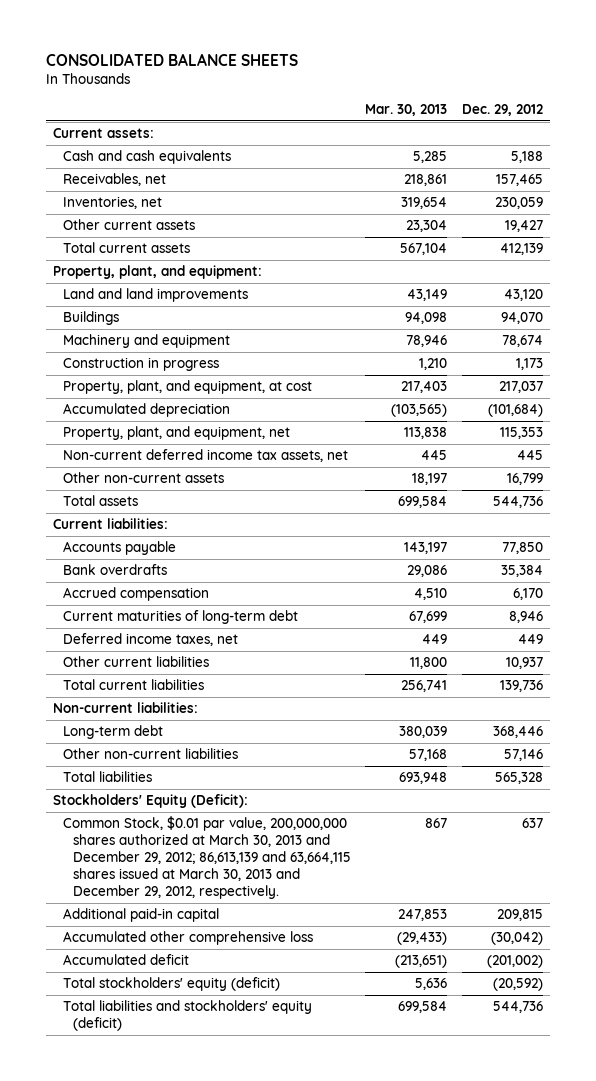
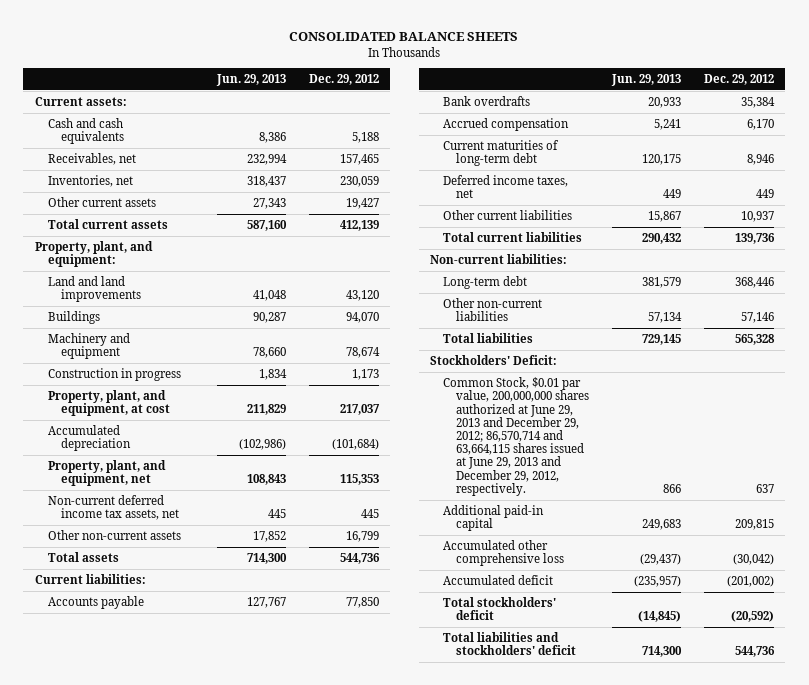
[365,103,448,116] Mar. 30, 2013 -> none
none -> [215,73,286,86] Jun. 29, 2013
[52,794,248,809] Stockholders' Equity (Deficit): -> [429,355,557,366] Stockholders' Deficit:
[62,816,351,900] Common Stock, $0.01 par value, 200,000,000 shares authorized at March 30, 2013 and December 29, 2012; 86,613,139 and 63,664,115 shares issued at March 30, 2013 and December 29, 2012, respectively. -> [443,377,590,496] Common Stock, $0.01 par value, 200,000,000 shares authorized at June 29, 2013 and December 29, 2012; 86,570,714 and 63,664,115 shares issued at June 29, 2013 and December 29, 2012, respectively.
[62,977,280,992] Total stockholders' equity (deficit) -> [443,597,557,621] Total stockholders' deficit
[62,1000,312,1032] Total liabilities and stockholders' equity (deficit) -> [443,632,577,656] Total liabilities and stockholders' deficit

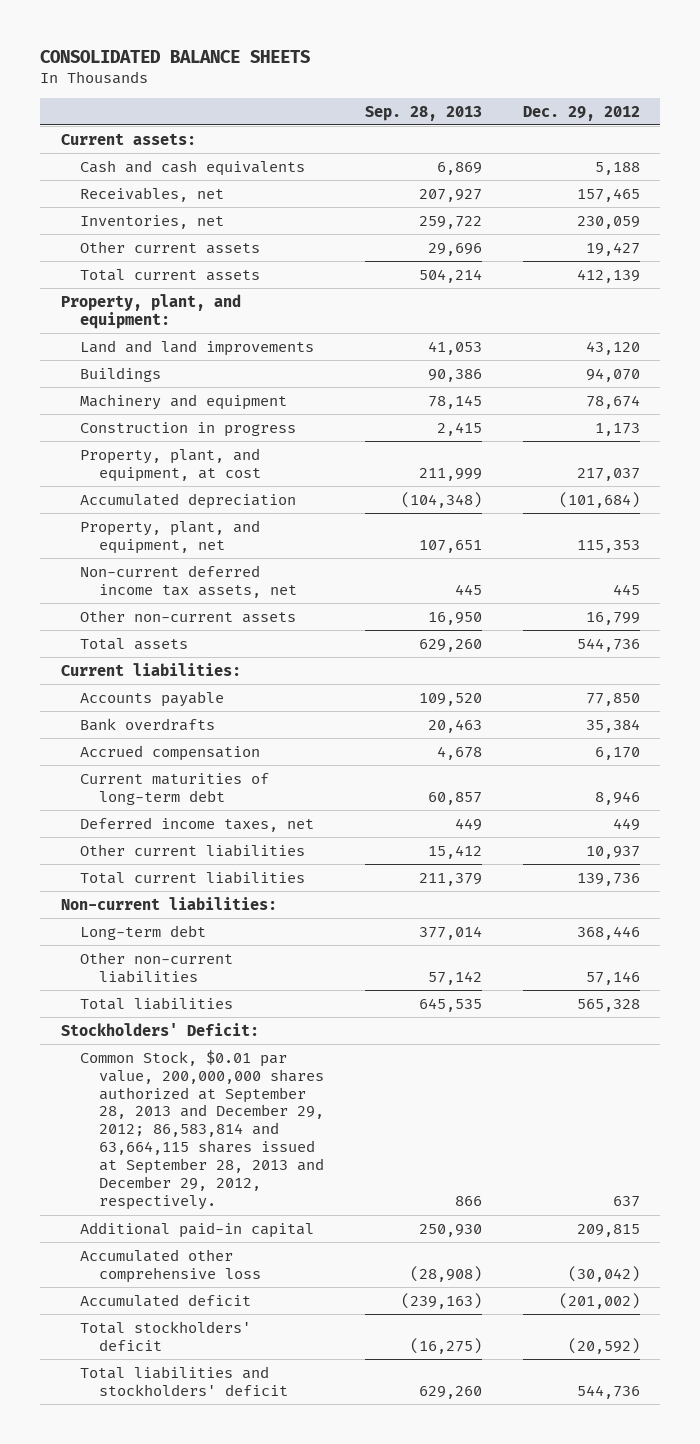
[215,73,286,86] Jun. 29, 2013 -> none
none -> [364,105,482,121] Sep. 28, 2013
[443,377,590,496] Common Stock, $0.01 par value, 200,000,000 shares authorized at June 29, 2013 and December 29, 2012; 86,570,714 and 63,664,115 shares issued at June 29, 2013 and December 29, 2012, respectively. -> [79,1049,325,1211] Common Stock, $0.01 par value, 200,000,000 shares authorized at September 28, 2013 and December 29, 2012; 86,583,814 and 63,664,115 shares issued at September 28, 2013 and December 29, 2012, respectively.

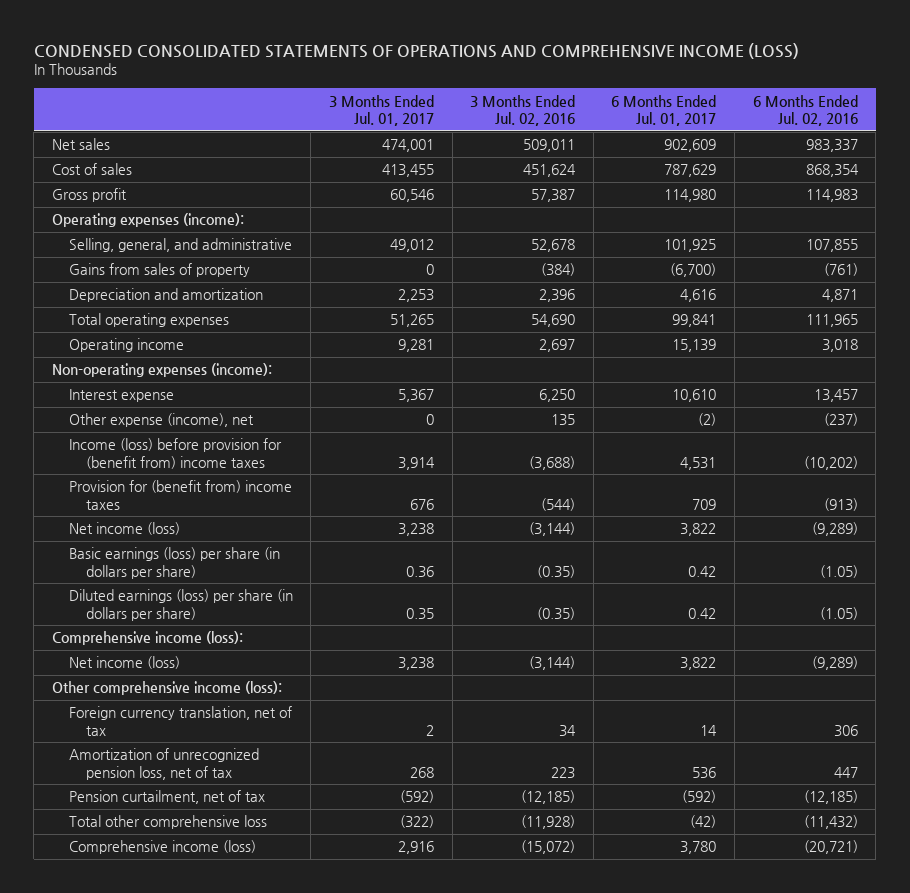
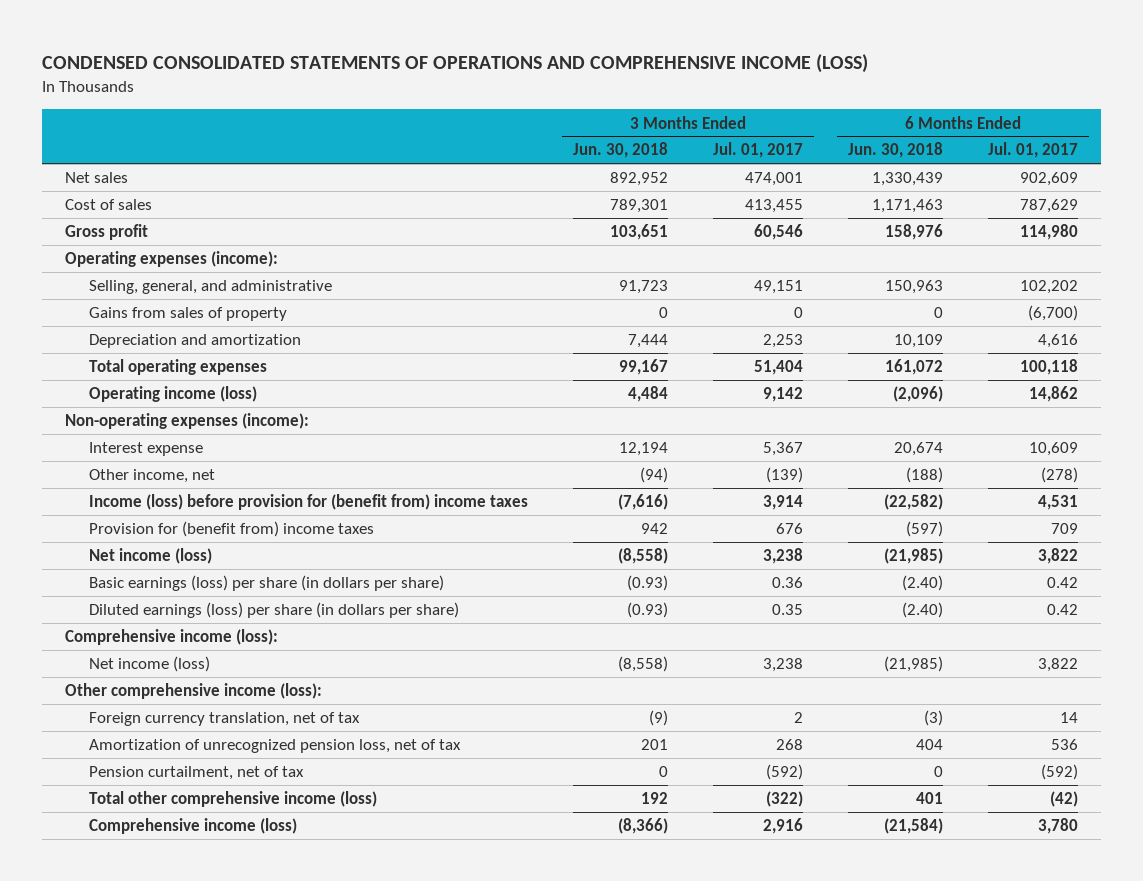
[470,94,576,127] 3 Months Ended Jul. 02, 2016 -> none
[752,94,858,127] 6 Months Ended Jul. 02, 2016 -> none
none -> [573,142,669,159] Jun. 30, 2018
none -> [848,142,944,159] Jun. 30, 2018
[389,239,434,253] 49,012 -> [754,280,804,295] 49,151
[664,239,717,253] 101,925 -> [1020,280,1079,295] 102,202
[389,314,434,328] 51,265 -> [754,360,804,376] 51,404
[672,314,717,328] 99,841 -> [1020,359,1079,376] 100,118
[68,338,184,353] Operating income -> [89,386,258,403] Operating income (loss)
[397,339,434,353] 9,281 -> [763,387,804,403] 9,142
[672,339,717,353] 15,139 -> [1029,386,1079,403] 14,862
[672,389,717,403] 10,610 -> [1029,442,1079,457] 10,609
[68,413,254,428] Other expense (income), net -> [89,469,216,484] Other income, net
[425,414,434,426] 0 -> [766,467,804,484] (139)
[698,413,717,427] (2) -> [1041,467,1079,484] (278)
[68,815,267,830] Total other comprehensive loss -> [89,791,378,808] Total other comprehensive income (loss)

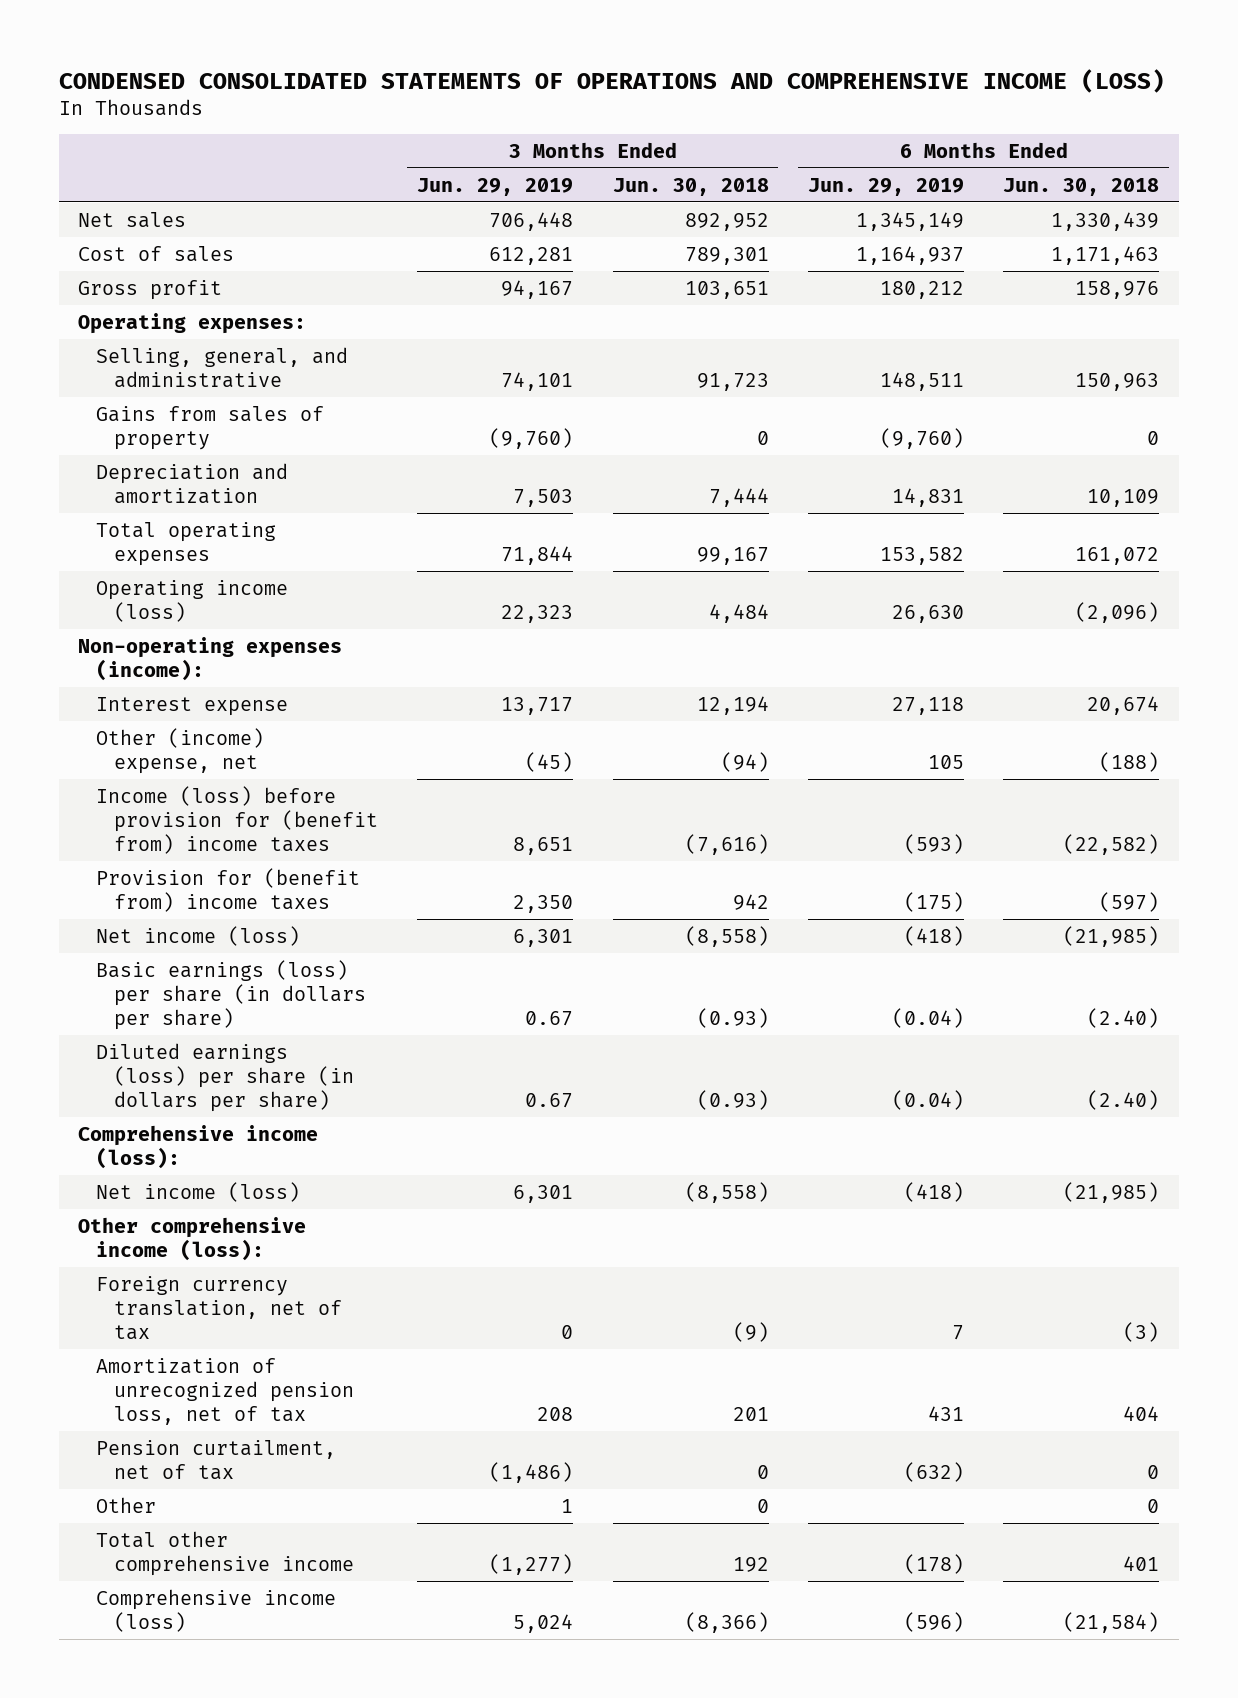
[713,142,804,159] Jul. 01, 2017 -> none
[988,142,1079,159] Jul. 01, 2017 -> none
none -> [417,177,574,196] Jun. 29, 2019
none -> [807,177,964,196] Jun. 29, 2019
[64,251,278,268] Operating expenses (income): -> [78,312,307,334] Operating expenses:
[89,469,216,484] Other income, net -> [95,727,264,774] Other (income) expense, net
none -> [95,1496,156,1513] Other
[89,791,378,808] Total other comprehensive income (loss) -> [95,1530,354,1576] Total other comprehensive income

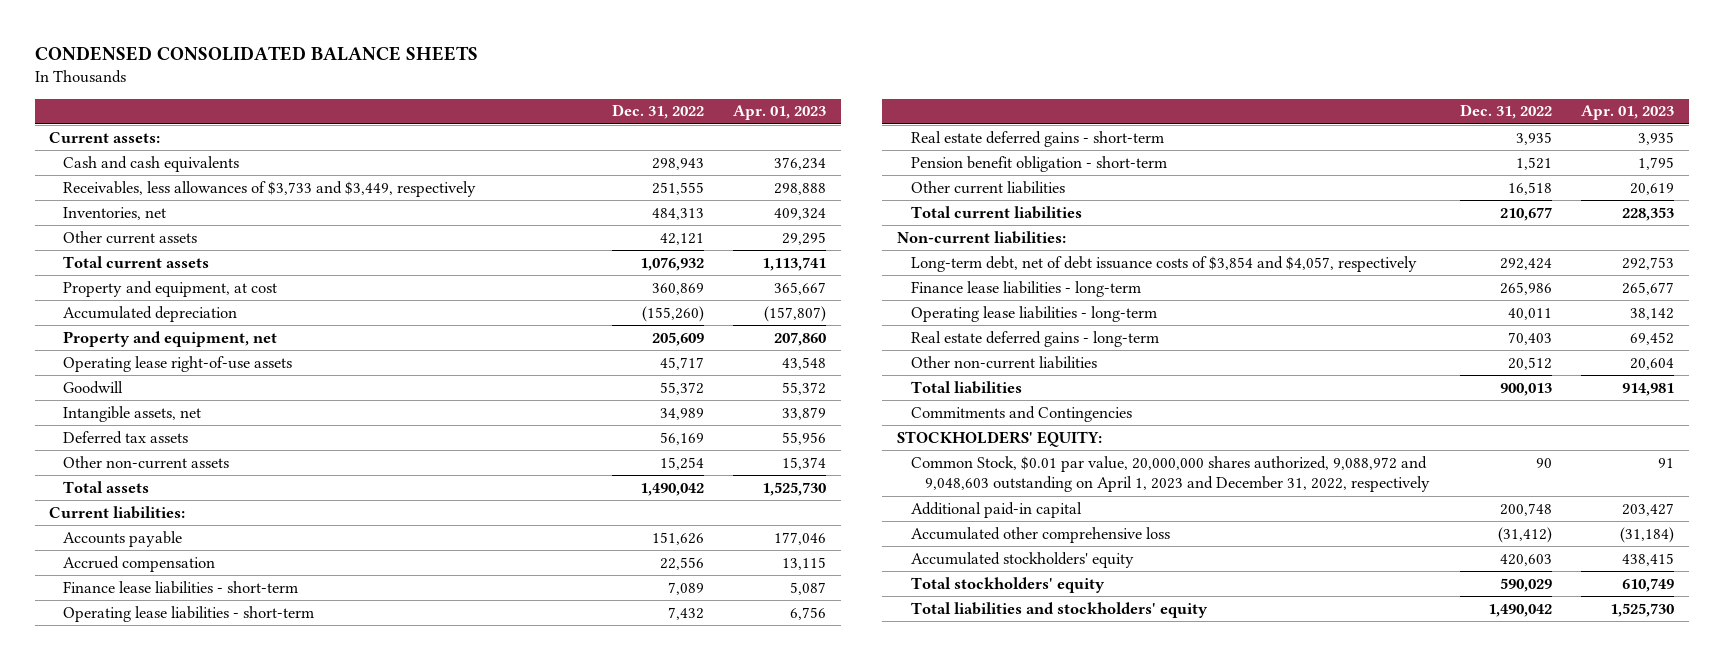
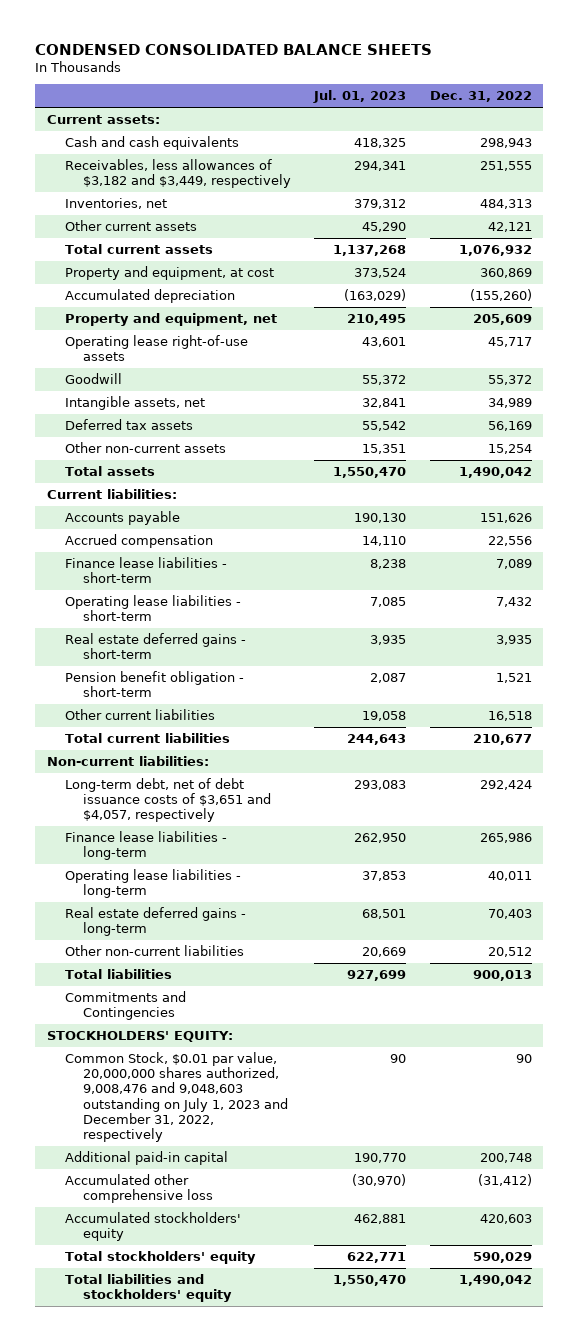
[733,105,827,121] Apr. 01, 2023 -> none
none -> [313,90,407,104] Jul. 01, 2023
[63,180,477,197] Receivables, less allowances of $3,733 and $3,449, respectively -> [64,159,291,189] Receivables, less allowances of $3,182 and $3,449, respectively
[911,255,1418,272] Long-term debt, net of debt issuance costs of $3,854 and $4,057, respectively -> [64,778,271,823] Long-term debt, net of debt issuance costs of $3,651 and $4,057, respectively
[911,455,1430,493] Common Stock, $0.01 par value, 20,000,000 shares authorized, 9,088,972 and 9,048,603 outstanding on April 1, 2023 and December 31, 2022, respectively -> [64,1052,288,1143] Common Stock, $0.01 par value, 20,000,000 shares authorized, 9,008,476 and 9,048,603 outstanding on July 1, 2023 and December 31, 2022, respectively

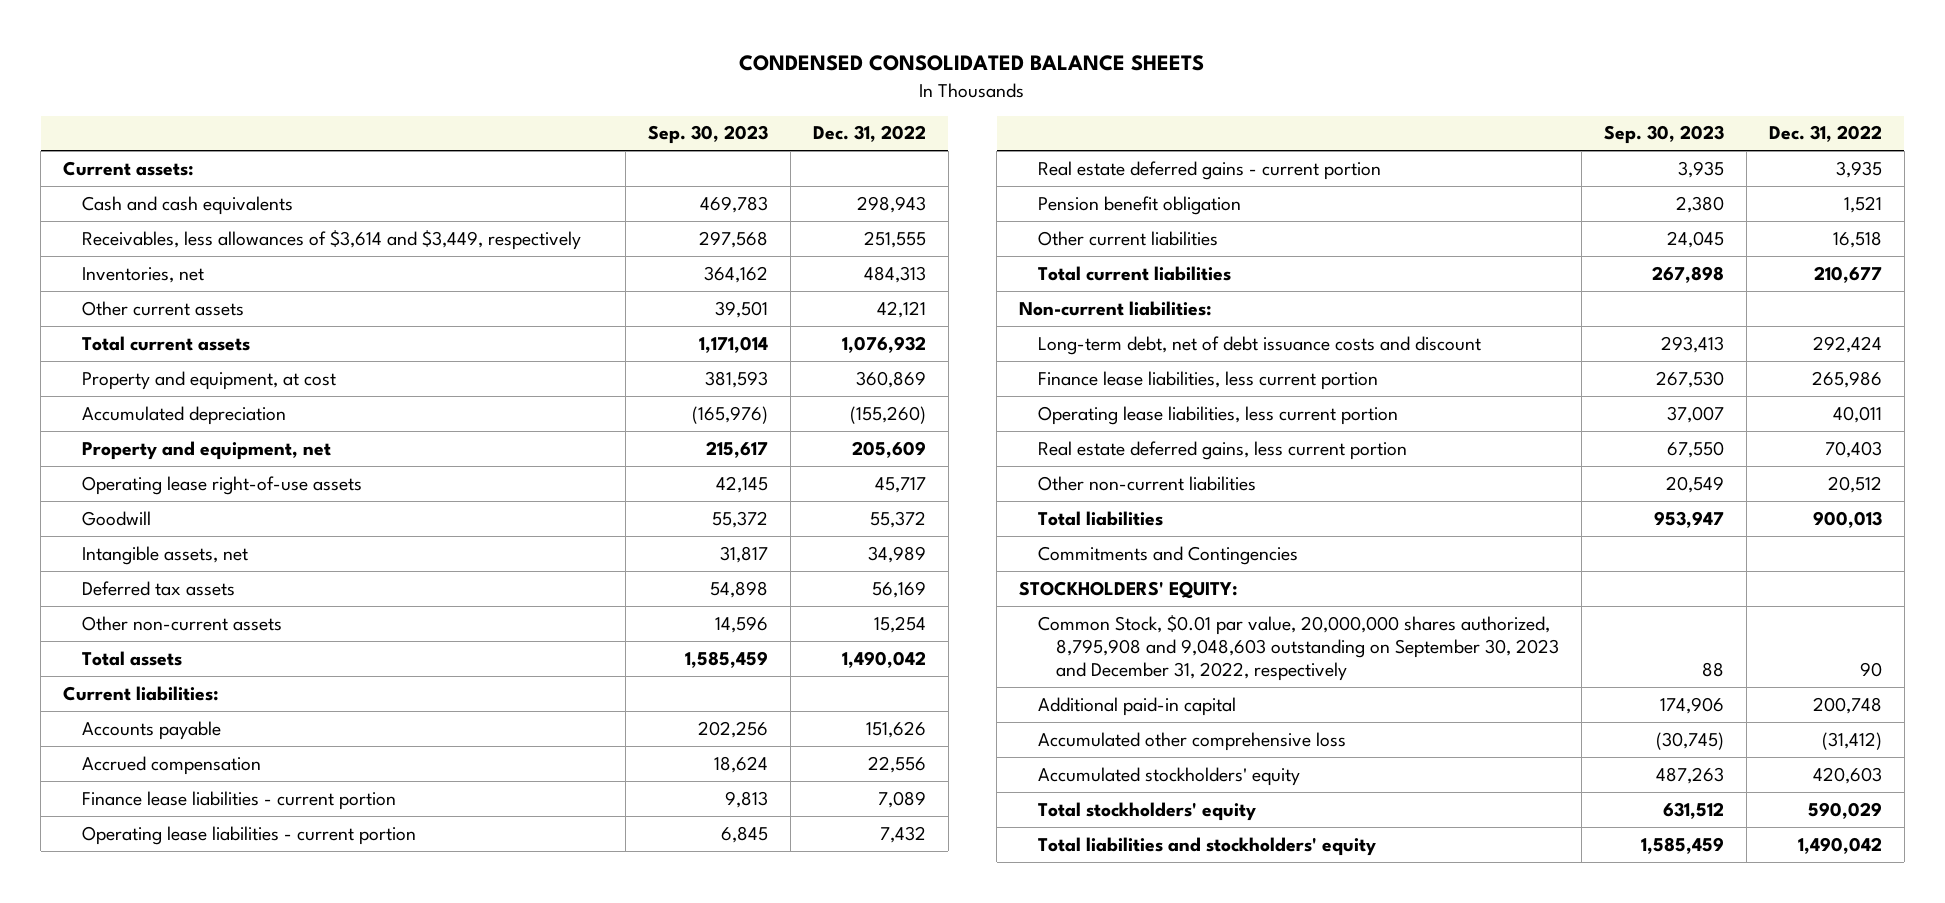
[313,90,407,104] Jul. 01, 2023 -> none
none -> [647,125,768,145] Sep. 30, 2023
[64,159,291,189] Receivables, less allowances of $3,182 and $3,449, respectively -> [81,229,581,250] Receivables, less allowances of $3,614 and $3,449, respectively
[64,557,227,584] Finance lease liabilities - short-term -> [81,790,396,810] Finance lease liabilities - current portion
[64,595,241,622] Operating lease liabilities - short-term -> [81,825,416,845] Operating lease liabilities - current portion
[64,633,246,660] Real estate deferred gains - short-term -> [1037,160,1381,180] Real estate deferred gains - current portion
[64,671,244,698] Pension benefit obligation - short-term -> [1037,195,1241,215] Pension benefit obligation
[64,778,271,823] Long-term debt, net of debt issuance costs of $3,651 and $4,057, respectively -> [1037,335,1481,355] Long-term debt, net of debt issuance costs and discount
[64,831,227,861] Finance lease liabilities - long-term -> [1037,370,1378,390] Finance lease liabilities, less current portion
[64,869,241,899] Operating lease liabilities - long-term -> [1037,405,1398,425] Operating lease liabilities, less current portion
[64,907,246,937] Real estate deferred gains - long-term -> [1037,440,1407,460] Real estate deferred gains, less current portion
[64,1052,288,1143] Common Stock, $0.01 par value, 20,000,000 shares authorized, 9,008,476 and 9,048,603 outstanding on July 1, 2023 and December 31, 2022, respectively -> [1037,614,1560,682] Common Stock, $0.01 par value, 20,000,000 shares authorized, 8,795,908 and 9,048,603 outstanding on September 30, 2023 and December 31, 2022, respectively

